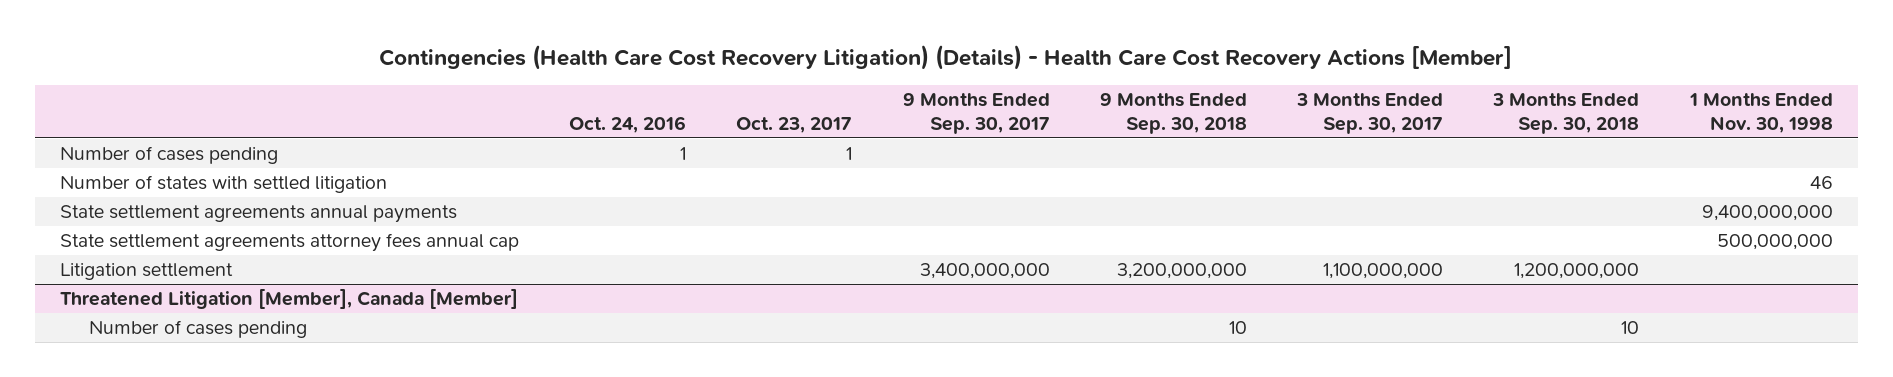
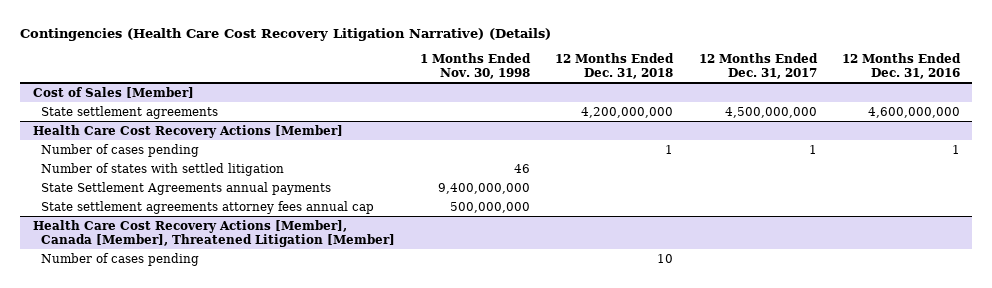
[379,45,1513,71] Contingencies (Health Care Cost Recovery Litigation) (Details) - Health Care Cost Recovery Actions [Member] -> [20,27,552,41] Contingencies (Health Care Cost Recovery Litigation Narrative) (Details)
[569,115,687,133] Oct. 24, 2016 -> none
[736,116,853,133] Oct. 23, 2017 -> none
[902,93,1050,134] 9 Months Ended Sep. 30, 2017 -> none
[1099,93,1247,134] 9 Months Ended Sep. 30, 2018 -> none
[1296,93,1444,134] 3 Months Ended Sep. 30, 2017 -> none
[1492,93,1640,134] 3 Months Ended Sep. 30, 2018 -> none
none -> [555,52,675,80] 12 Months Ended Dec. 31, 2018
none -> [698,52,818,80] 12 Months Ended Dec. 31, 2017
none -> [841,52,961,80] 12 Months Ended Dec. 31, 2016
none -> [32,86,194,98] Cost of Sales [Member]
none -> [41,105,219,119] State settlement agreements
none -> [32,124,343,138] Health Care Cost Recovery Actions [Member]
[59,205,457,224] State settlement agreements annual payments -> [41,181,332,195] State Settlement Agreements annual payments
[59,263,233,281] Litigation settlement -> none
[59,288,518,310] Threatened Litigation [Member], Canada [Member] -> [32,219,396,248] Health Care Cost Recovery Actions [Member], Canada [Member], Threatened Litigation [Member]

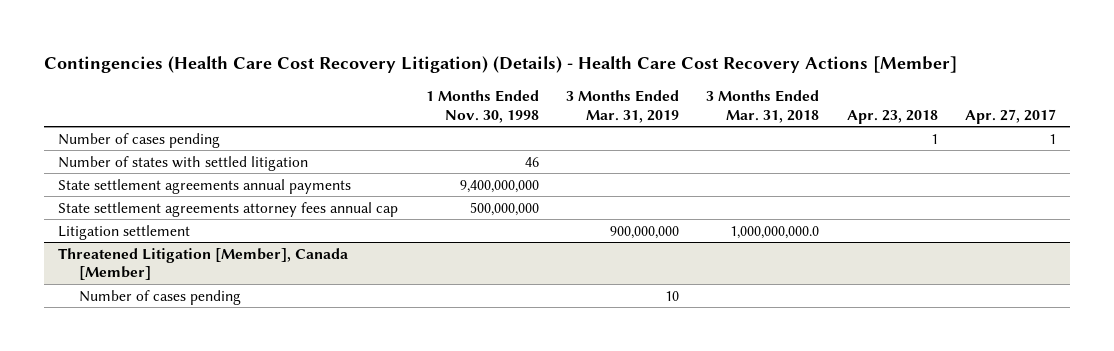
[20,27,552,41] Contingencies (Health Care Cost Recovery Litigation Narrative) (Details) -> [44,55,958,73] Contingencies (Health Care Cost Recovery Litigation) (Details) - Health Care Cost Recovery Actions [Member]
[555,52,675,80] 12 Months Ended Dec. 31, 2018 -> none
[698,52,818,80] 12 Months Ended Dec. 31, 2017 -> none
[841,52,961,80] 12 Months Ended Dec. 31, 2016 -> none
none -> [566,90,680,123] 3 Months Ended Mar. 31, 2019
none -> [706,90,820,123] 3 Months Ended Mar. 31, 2018
none -> [846,109,938,124] Apr. 23, 2018
none -> [965,108,1057,124] Apr. 27, 2017
[32,86,194,98] Cost of Sales [Member] -> none
[41,105,219,119] State settlement agreements -> none
[32,124,343,138] Health Care Cost Recovery Actions [Member] -> none
[41,181,332,195] State Settlement Agreements annual payments -> [58,178,352,194] State settlement agreements annual payments
none -> [58,224,191,240] Litigation settlement
[32,219,396,248] Health Care Cost Recovery Actions [Member], Canada [Member], Threatened Litigation [Member] -> [58,247,349,281] Threatened Litigation [Member], Canada [Member]

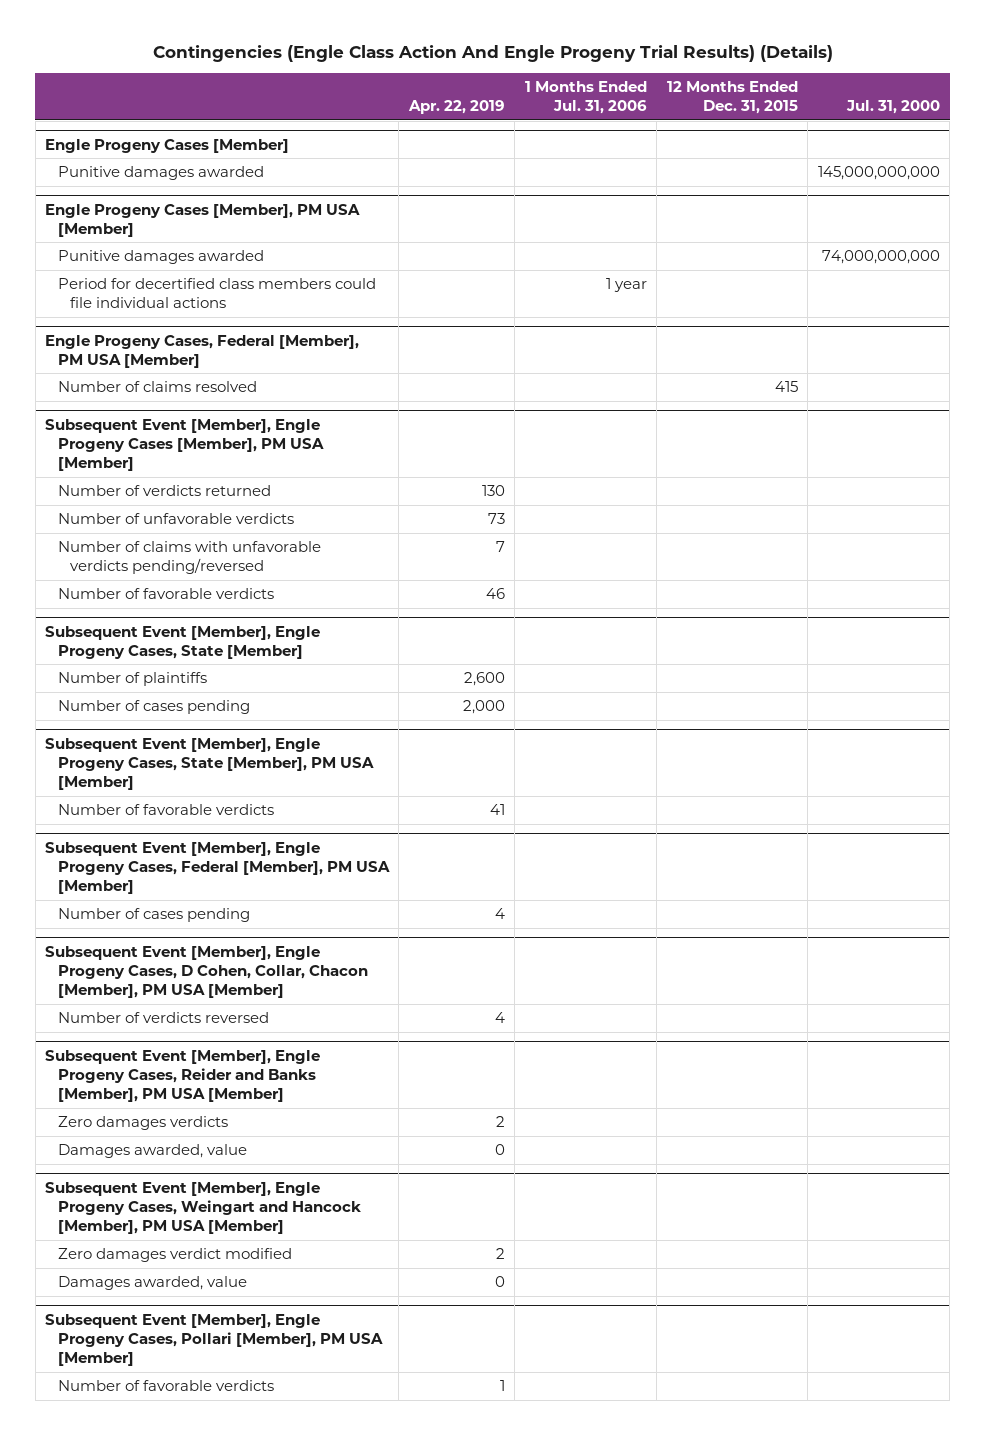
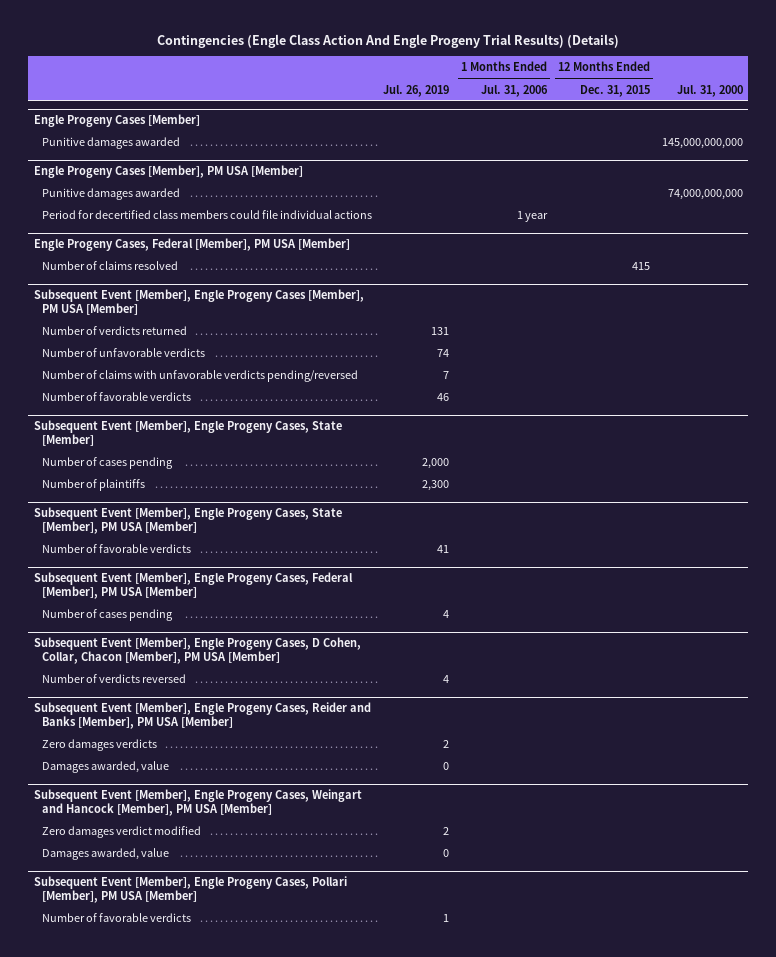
[407,100,505,115] Apr. 22, 2019 -> none
none -> [383,84,450,97] Jul. 26, 2019
[57,672,207,687] Number of plaintiffs -> [41,479,145,492] Number of plaintiffs

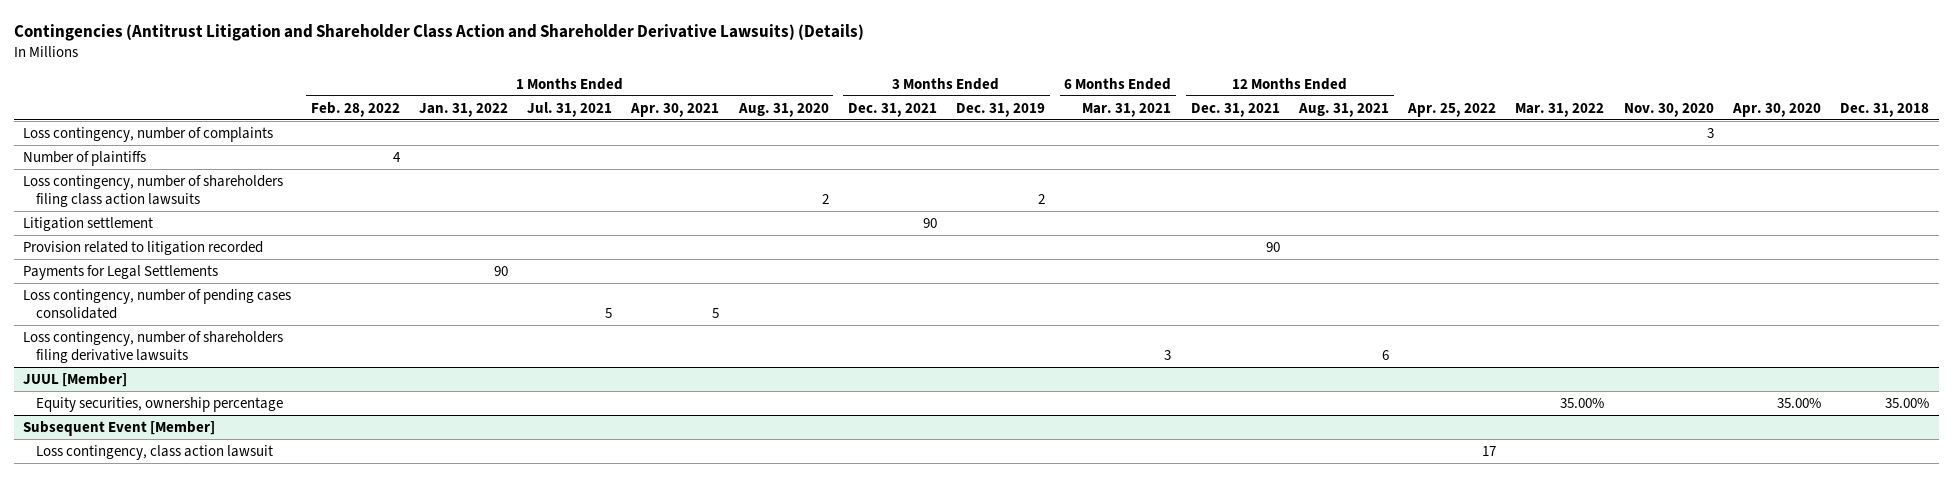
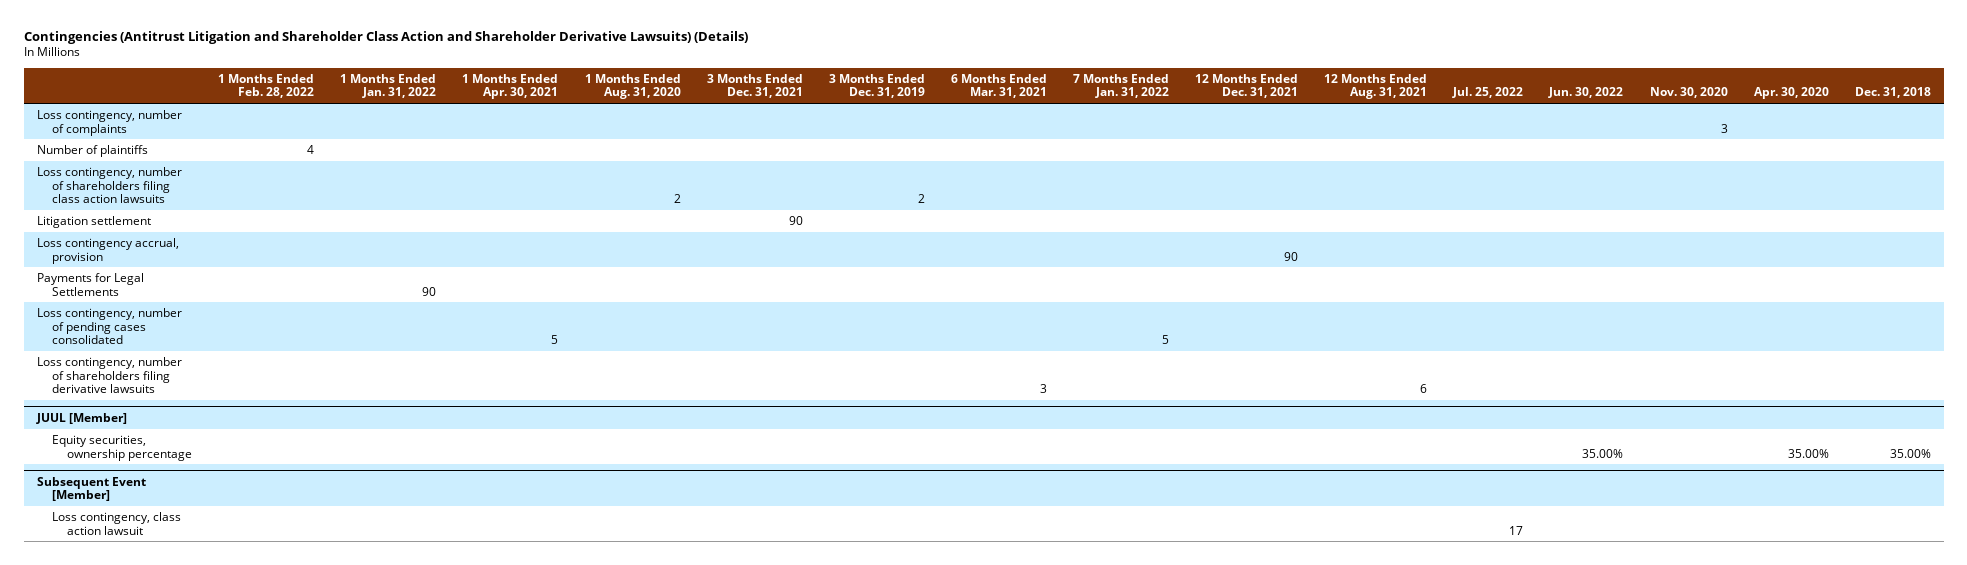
[527,101,613,117] Jul. 31, 2021 -> none
[1407,102,1497,117] Apr. 25, 2022 -> none
[1515,102,1605,117] Mar. 31, 2022 -> none
none -> [1072,73,1169,99] 7 Months Ended Jan. 31, 2022
none -> [1452,87,1524,99] Jul. 25, 2022
none -> [1548,87,1624,99] Jun. 30, 2022
[23,240,264,255] Provision related to litigation recorded -> [36,237,179,264] Loss contingency accrual, provision

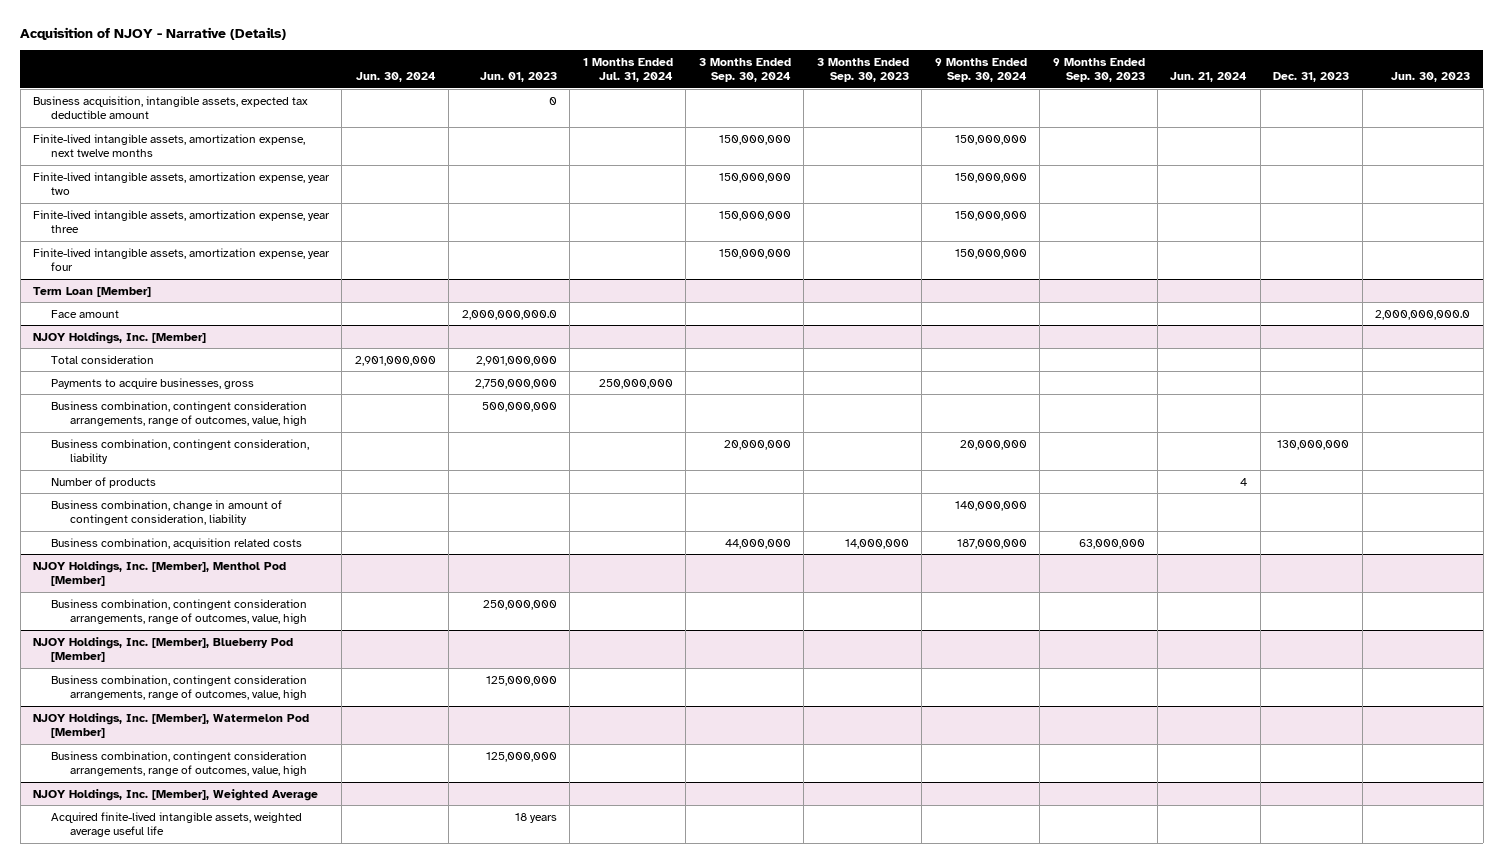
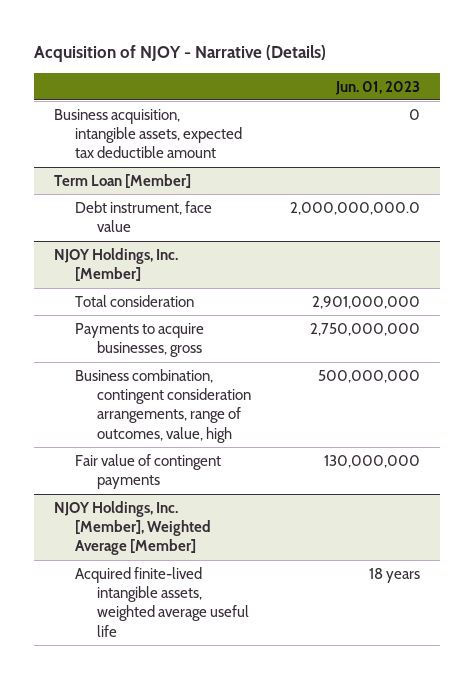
[355,72,436,83] Jun. 30, 2024 -> none
[582,57,673,83] 1 Months Ended Jul. 31, 2024 -> none
[698,57,791,83] 3 Months Ended Sep. 30, 2024 -> none
[816,57,909,83] 3 Months Ended Sep. 30, 2023 -> none
[934,57,1027,83] 9 Months Ended Sep. 30, 2024 -> none
[1052,57,1145,83] 9 Months Ended Sep. 30, 2023 -> none
[1170,72,1248,83] Jun. 21, 2024 -> none
[1273,72,1350,83] Dec. 31, 2023 -> none
[1391,72,1471,83] Jun. 30, 2023 -> none
[33,133,306,158] Finite-lived intangible assets, amortization expense, next twelve months -> none
[33,171,331,196] Finite-lived intangible assets, amortization expense, year two -> none
[33,209,331,234] Finite-lived intangible assets, amortization expense, year three -> none
[33,247,331,272] Finite-lived intangible assets, amortization expense, year four -> none
[51,309,120,318] Face amount -> [75,200,213,233] Debt instrument, face value
[51,438,310,465] Business combination, contingent consideration, liability -> none
[51,476,157,488] Number of products -> none
[51,499,283,526] Business combination, change in amount of contingent consideration, liability -> none
[51,537,303,549] Business combination, acquisition related costs -> none
[33,560,287,587] NJOY Holdings, Inc. [Member], Menthol Pod [Member] -> none
[51,598,308,625] Business combination, contingent consideration arrangements, range of outcomes, value, high -> none
[33,636,294,663] NJOY Holdings, Inc. [Member], Blueberry Pod [Member] -> none
[51,674,308,701] Business combination, contingent consideration arrangements, range of outcomes, value, high -> none
[33,712,310,739] NJOY Holdings, Inc. [Member], Watermelon Pod [Member] -> none
[51,750,308,777] Business combination, contingent consideration arrangements, range of outcomes, value, high -> none
none -> [75,453,222,490] Fair value of contingent payments
[33,788,319,801] NJOY Holdings, Inc. [Member], Weighted Average -> [54,500,212,556] NJOY Holdings, Inc. [Member], Weighted Average [Member]

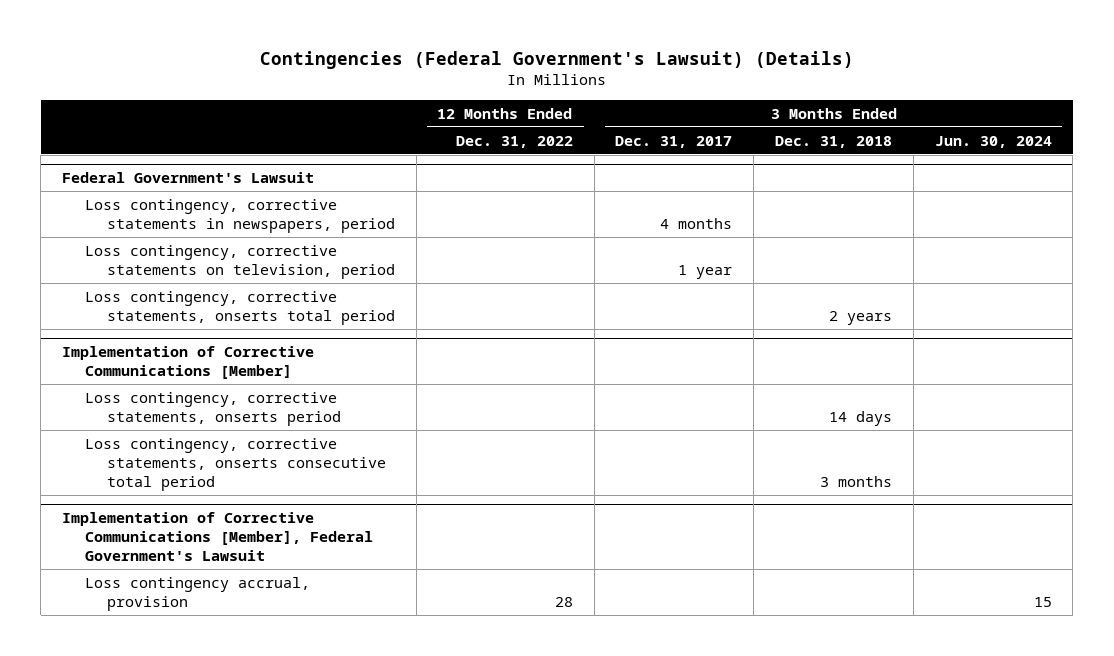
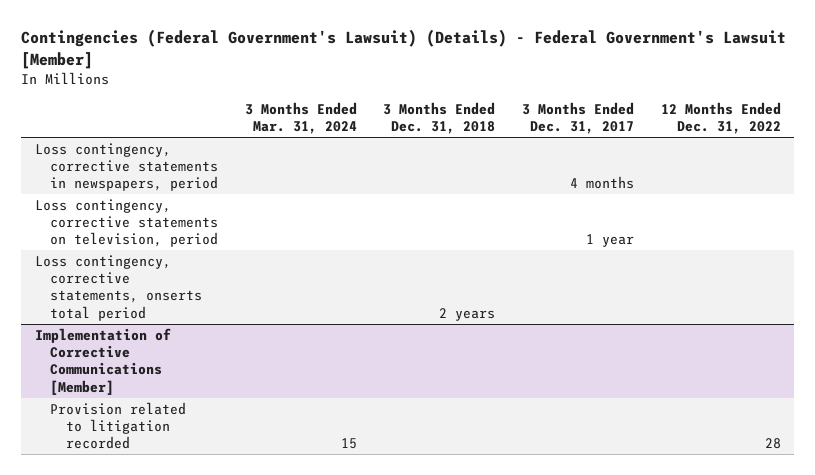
[259,50,854,69] Contingencies (Federal Government's Lawsuit) (Details) -> [21,29,787,70] Contingencies (Federal Government's Lawsuit) (Details) - Federal Government's Lawsuit [Member]
[934,135,1052,148] Jun. 30, 2024 -> none
none -> [244,101,357,135] 3 Months Ended Mar. 31, 2024
[62,172,315,184] Federal Government's Lawsuit -> none
[84,391,342,426] Loss contingency, corrective statements, onserts period -> none
[84,437,387,491] Loss contingency, corrective statements, onserts consecutive total period -> none
[62,512,373,562] Implementation of Corrective Communications [Member], Federal Government's Lawsuit -> none
[84,576,310,611] Loss contingency accrual, provision -> none
none -> [50,401,187,450] Provision related to litigation recorded

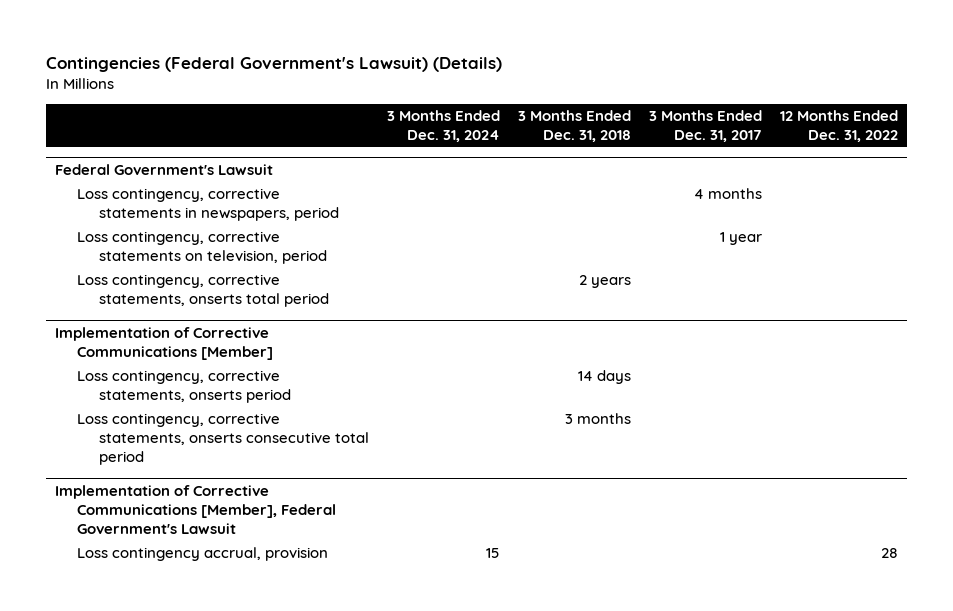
[21,29,787,70] Contingencies (Federal Government's Lawsuit) (Details) - Federal Government's Lawsuit [Member] -> [45,56,502,72] Contingencies (Federal Government's Lawsuit) (Details)
[244,101,357,135] 3 Months Ended Mar. 31, 2024 -> none
none -> [387,109,501,142] 3 Months Ended Dec. 31, 2024
none -> [54,163,273,175] Federal Government's Lawsuit
[50,401,187,450] Provision related to litigation recorded -> none
none -> [77,370,292,404] Loss contingency, corrective statements, onserts period
none -> [77,413,370,466] Loss contingency, corrective statements, onserts consecutive total period
none -> [54,484,337,534] Implementation of Corrective Communications [Member], Federal Government's Lawsuit
none -> [77,547,329,562] Loss contingency accrual, provision

